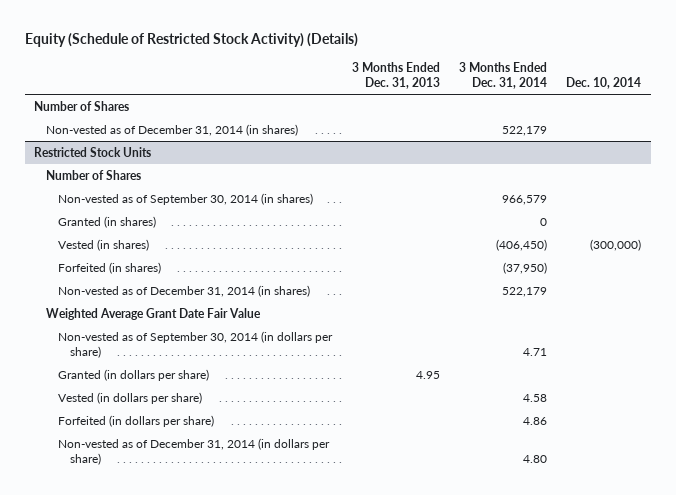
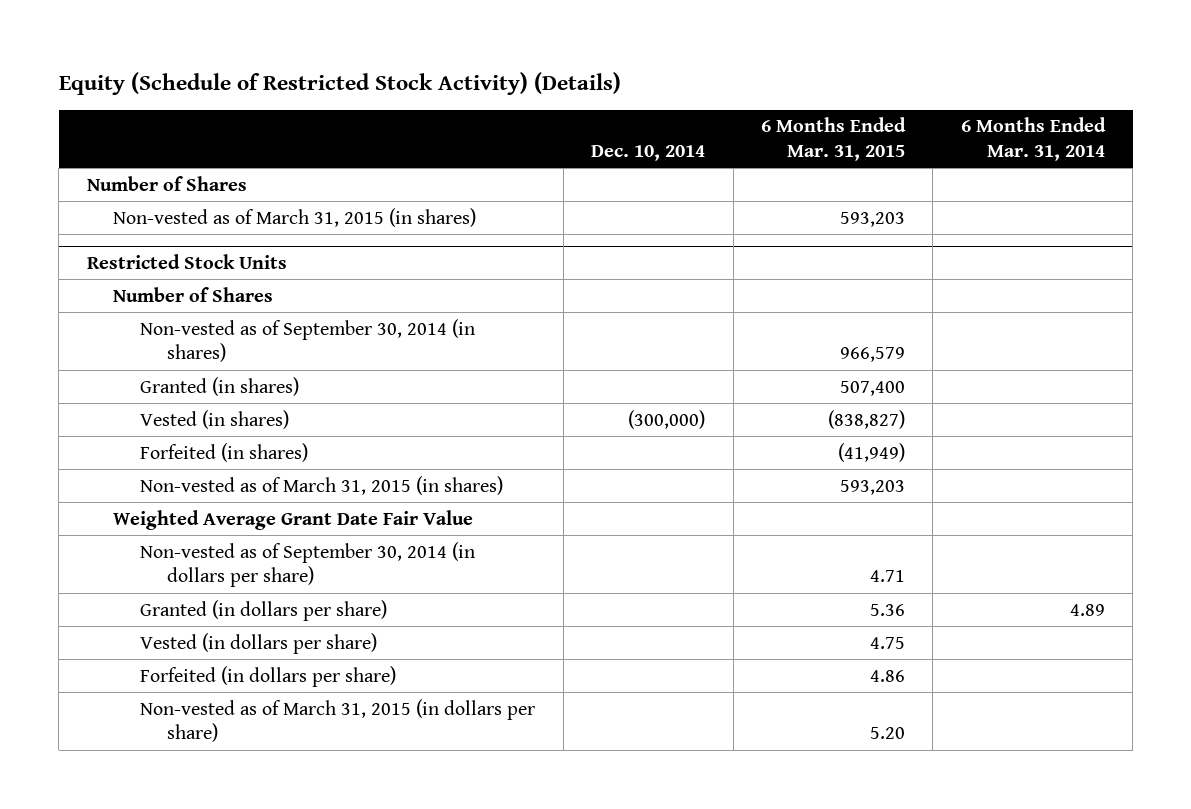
[351,61,440,89] 3 Months Ended Dec. 31, 2013 -> none
[459,61,548,89] 3 Months Ended Dec. 31, 2014 -> none
none -> [760,117,906,162] 6 Months Ended Mar. 31, 2015
none -> [960,117,1106,162] 6 Months Ended Mar. 31, 2014
[46,124,299,137] Non-vested as of December 31, 2014 (in shares) -> [113,207,477,227] Non-vested as of March 31, 2015 (in shares)
[58,285,311,298] Non-vested as of December 31, 2014 (in shares) -> [140,475,504,495] Non-vested as of March 31, 2015 (in shares)
[58,438,331,465] Non-vested as of December 31, 2014 (in dollars per share) -> [140,698,536,743] Non-vested as of March 31, 2015 (in dollars per share)

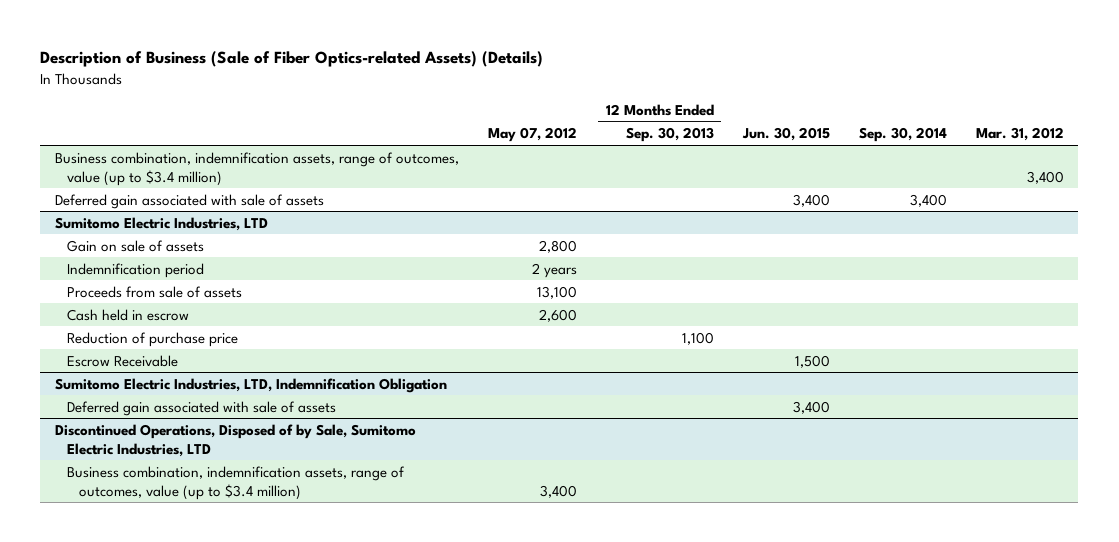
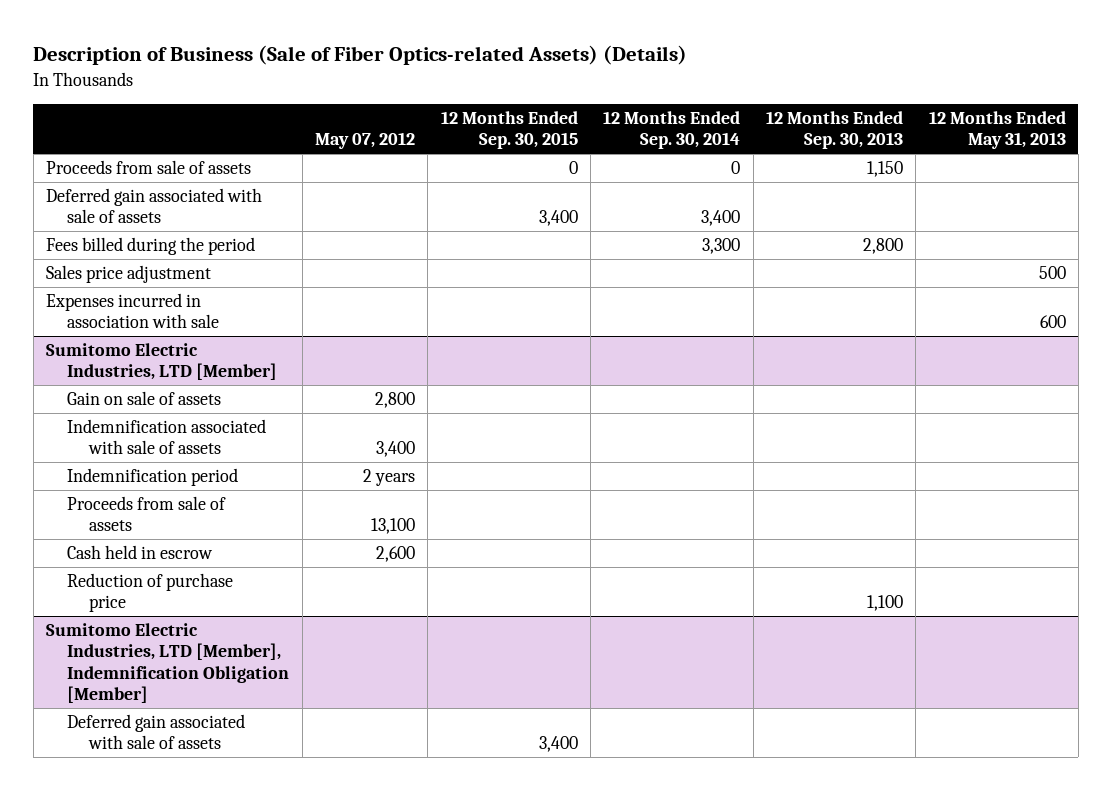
[741,127,830,142] Jun. 30, 2015 -> none
[858,127,947,143] Sep. 30, 2014 -> none
[975,127,1064,142] Mar. 31, 2012 -> none
none -> [440,110,578,150] 12 Months Ended Sep. 30, 2015
none -> [603,110,741,150] 12 Months Ended Sep. 30, 2014
none -> [928,110,1066,150] 12 Months Ended May 31, 2013
[54,151,459,186] Business combination, indemnification assets, range of outcomes, value (up to $3.4 million) -> none
none -> [46,159,252,174] Proceeds from sale of assets
none -> [46,236,256,255] Fees billed during the period
none -> [46,264,212,283] Sales price adjustment
none -> [46,292,220,329] Expenses incurred in association with sale
[54,216,268,231] Sumitomo Electric Industries, LTD -> [46,342,278,381] Sumitomo Electric Industries, LTD [Member]
none -> [67,418,267,455] Indemnification associated with sale of assets
[66,354,178,367] Escrow Receivable -> none
[54,377,447,393] Sumitomo Electric Industries, LTD, Indemnification Obligation -> [46,622,290,704] Sumitomo Electric Industries, LTD [Member], Indemnification Obligation [Member]
[54,423,416,457] Discontinued Operations, Disposed of by Sale, Sumitomo Electric Industries, LTD -> none
[66,465,405,500] Business combination, indemnification assets, range of outcomes, value (up to $3.4 million) -> none

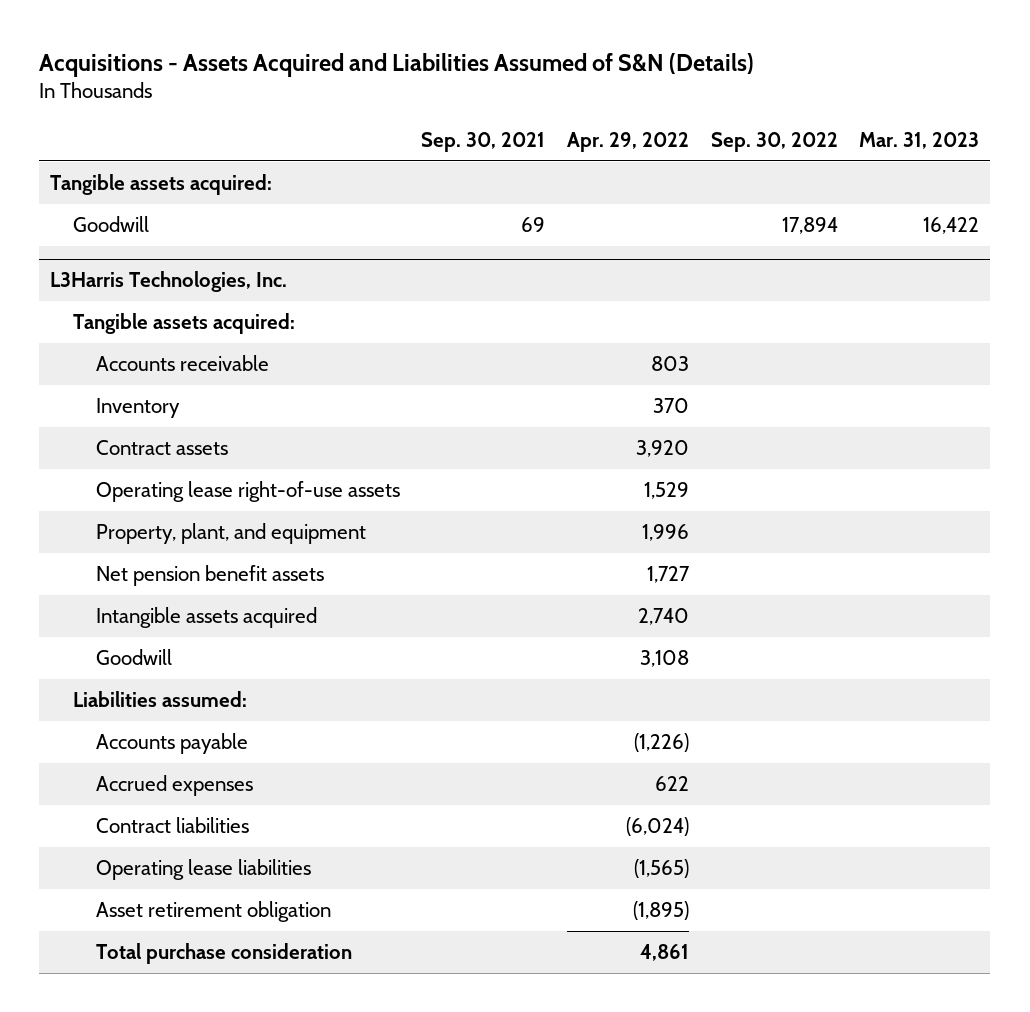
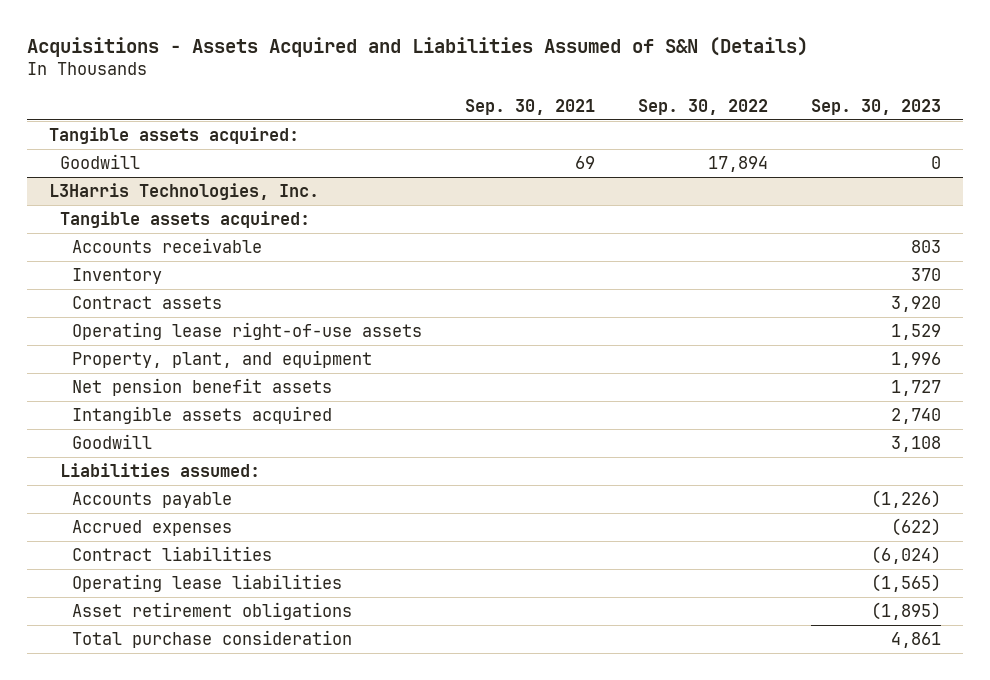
[567,131,690,152] Apr. 29, 2022 -> none
[859,131,980,149] Mar. 31, 2023 -> none
none -> [811,98,942,115] Sep. 30, 2023
[95,901,331,923] Asset retirement obligation -> [71,602,352,621] Asset retirement obligations

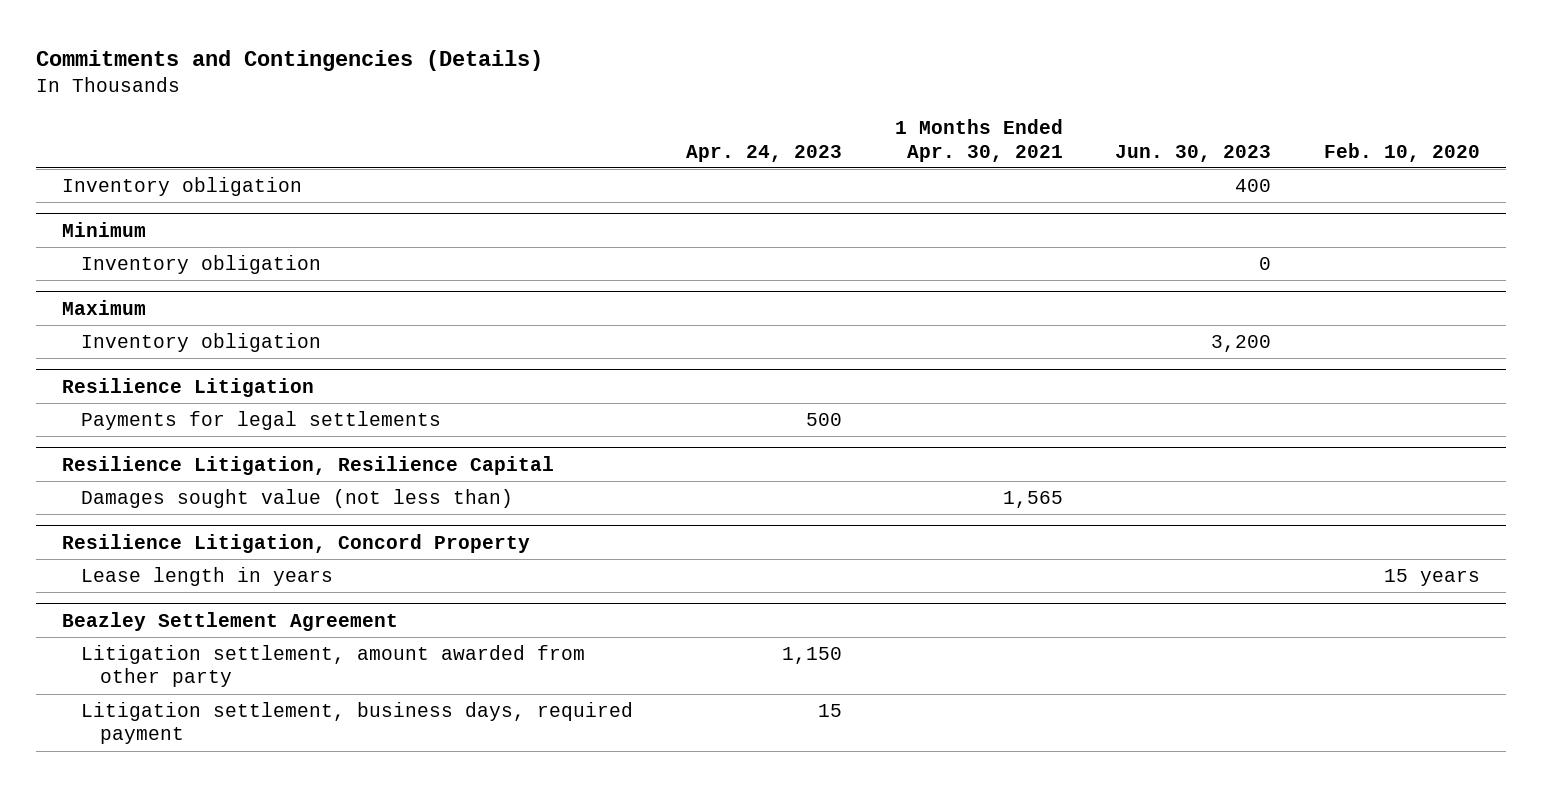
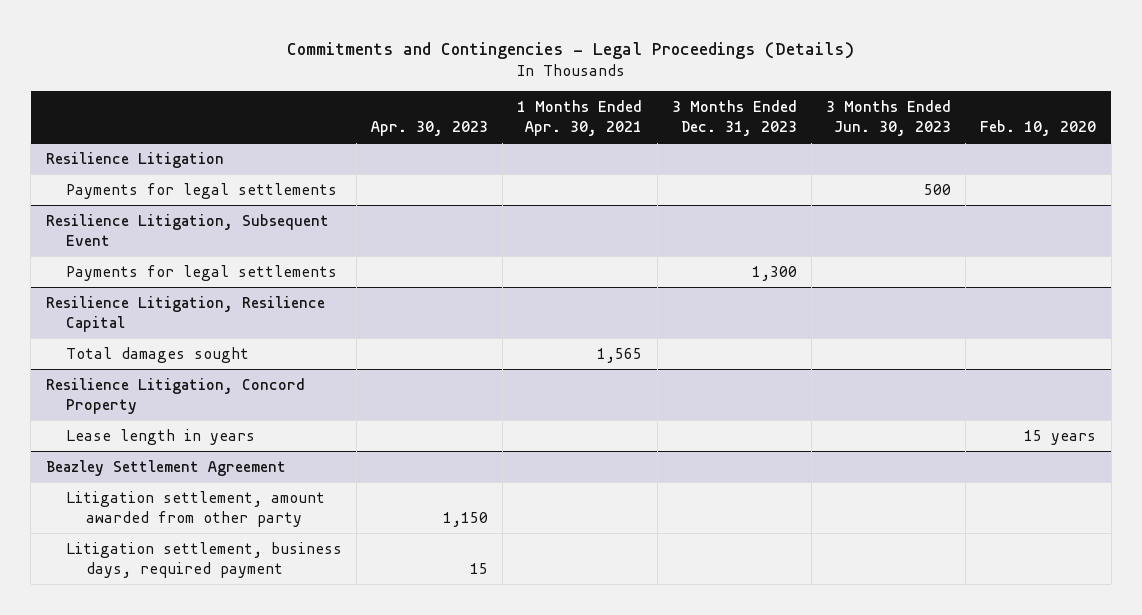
[35,49,543,71] Commitments and Contingencies (Details) -> [287,41,855,59] Commitments and Contingencies - Legal Proceedings (Details)
[685,144,842,162] Apr. 24, 2023 -> none
[1115,144,1272,162] Jun. 30, 2023 -> none
none -> [370,120,488,136] Apr. 30, 2023
none -> [671,100,797,136] 3 Months Ended Dec. 31, 2023
none -> [826,100,952,136] 3 Months Ended Jun. 30, 2023
[62,176,303,196] Inventory obligation -> none
[62,221,147,237] Minimum -> none
[81,254,322,274] Inventory obligation -> none
[62,299,147,315] Maximum -> none
[81,332,322,352] Inventory obligation -> none
none -> [45,214,329,246] Resilience Litigation, Subsequent Event
none -> [65,265,337,282] Payments for legal settlements
[81,488,514,508] Damages sought value (not less than) -> [65,347,249,364] Total damages sought

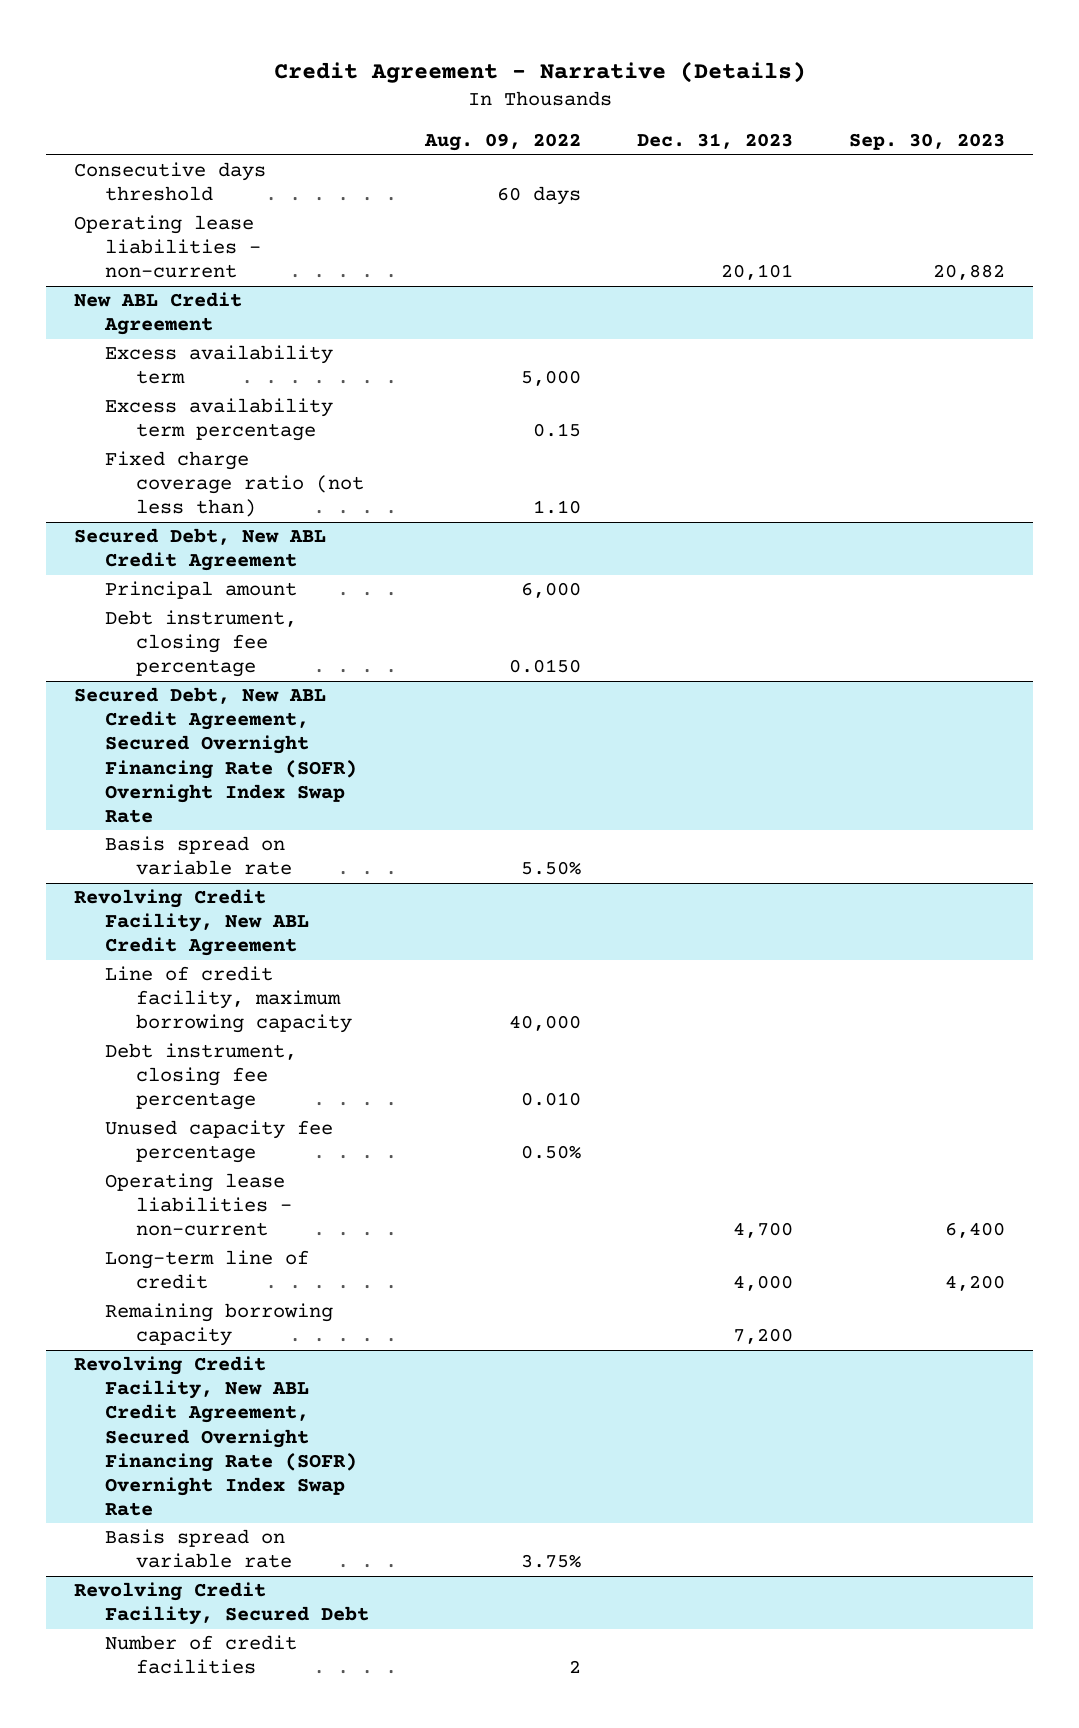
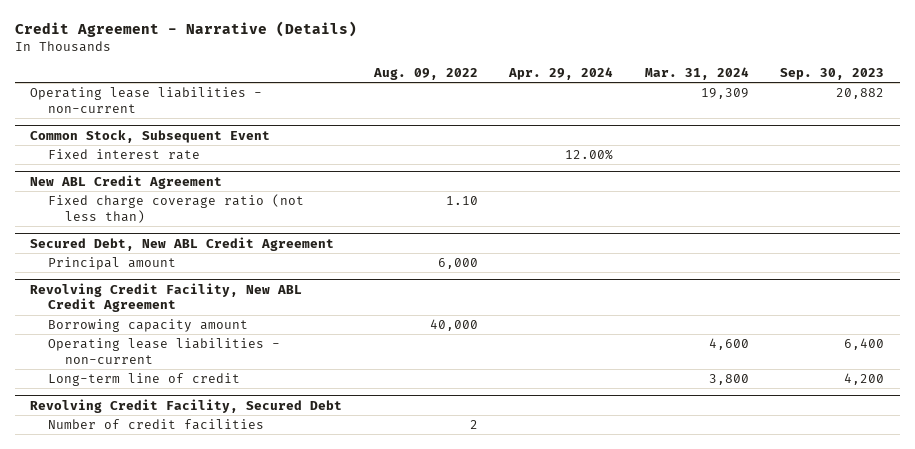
[637,133,794,150] Dec. 31, 2023 -> none
none -> [508,66,614,80] Apr. 29, 2024
none -> [644,66,749,80] Mar. 31, 2024
[74,162,267,202] Consecutive days threshold -> none
none -> [30,129,271,143] Common Stock, Subsequent Event
none -> [47,148,200,160] Fixed interest rate
[105,345,334,385] Excess availability term -> none
[105,398,334,442] Excess availability term percentage -> none
[105,610,298,678] Debt instrument, closing fee percentage -> none
[74,687,358,823] Secured Debt, New ABL Credit Agreement, Secured Overnight Financing Rate (SOFR) Overnight Index Swap Rate -> none
[105,836,293,876] Basis spread on variable rate -> none
[105,1043,298,1111] Debt instrument, closing fee percentage -> none
[105,1120,334,1164] Unused capacity fee percentage -> none
[105,966,353,1034] Line of credit facility, maximum borrowing capacity -> [47,318,248,332] Borrowing capacity amount
[105,1303,334,1347] Remaining borrowing capacity -> none
[74,1356,358,1516] Revolving Credit Facility, New ABL Credit Agreement, Secured Overnight Financing Rate (SOFR) Overnight Index Swap Rate -> none
[105,1529,293,1569] Basis spread on variable rate -> none

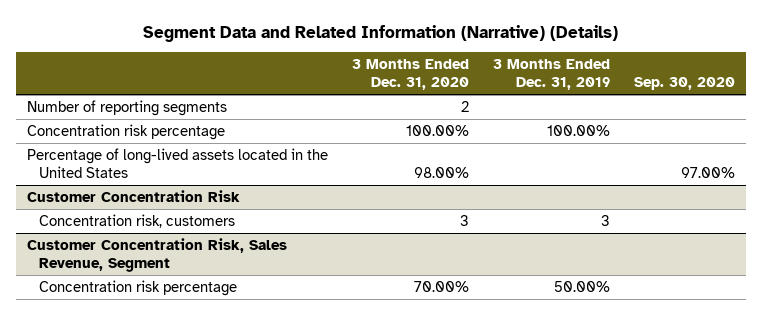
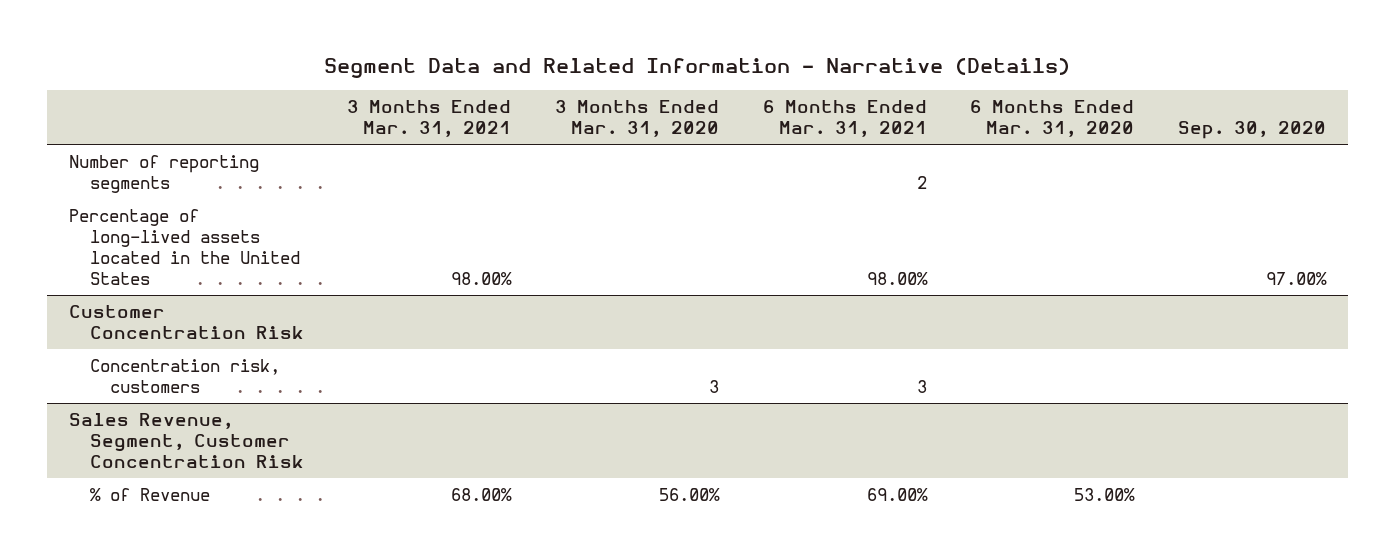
[143,24,619,42] Segment Data and Related Information (Narrative) (Details) -> [324,58,1071,79] Segment Data and Related Information - Narrative (Details)
[352,59,470,90] 3 Months Ended Dec. 31, 2020 -> none
[492,59,610,90] 3 Months Ended Dec. 31, 2019 -> none
none -> [347,100,512,138] 3 Months Ended Mar. 31, 2021
none -> [554,100,719,138] 3 Months Ended Mar. 31, 2020
none -> [762,100,927,138] 6 Months Ended Mar. 31, 2021
none -> [970,100,1135,138] 6 Months Ended Mar. 31, 2020
[27,124,226,141] Concentration risk percentage -> none
[27,238,288,272] Customer Concentration Risk, Sales Revenue, Segment -> [68,413,304,468] Sales Revenue, Segment, Customer Concentration Risk
[39,280,238,297] Concentration risk percentage -> [89,488,210,502] % of Revenue

